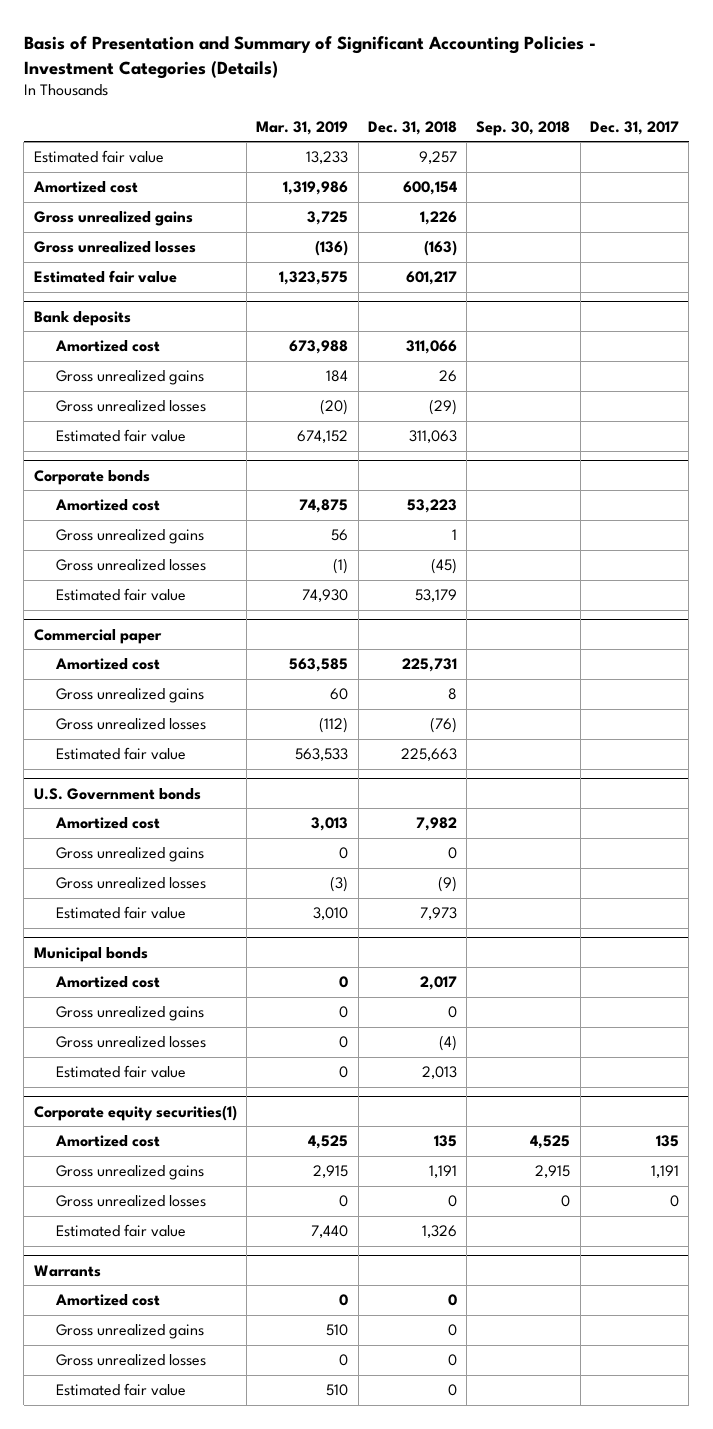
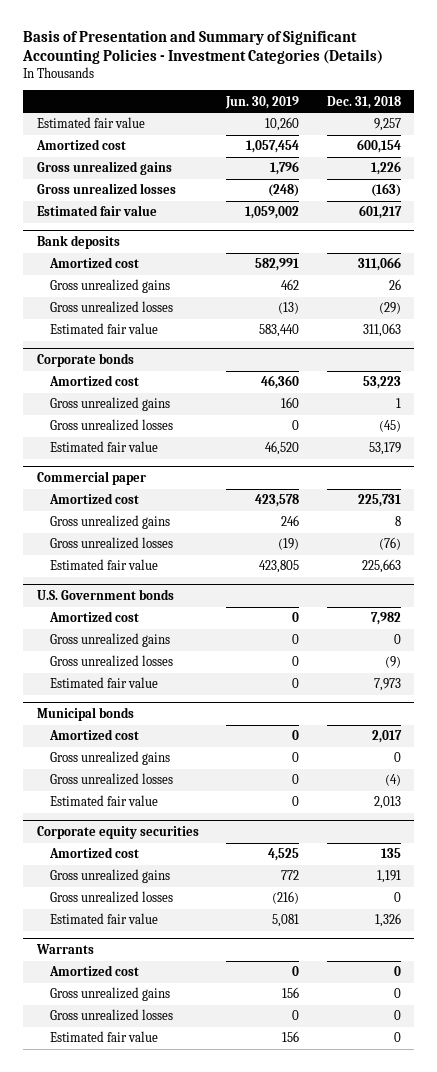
[256,120,349,135] Mar. 31, 2019 -> none
[476,120,571,136] Sep. 30, 2018 -> none
[590,120,680,135] Dec. 31, 2017 -> none
none -> [225,95,300,109] Jun. 30, 2019
[33,1104,237,1121] Corporate equity securities(1) -> [36,825,199,839] Corporate equity securities

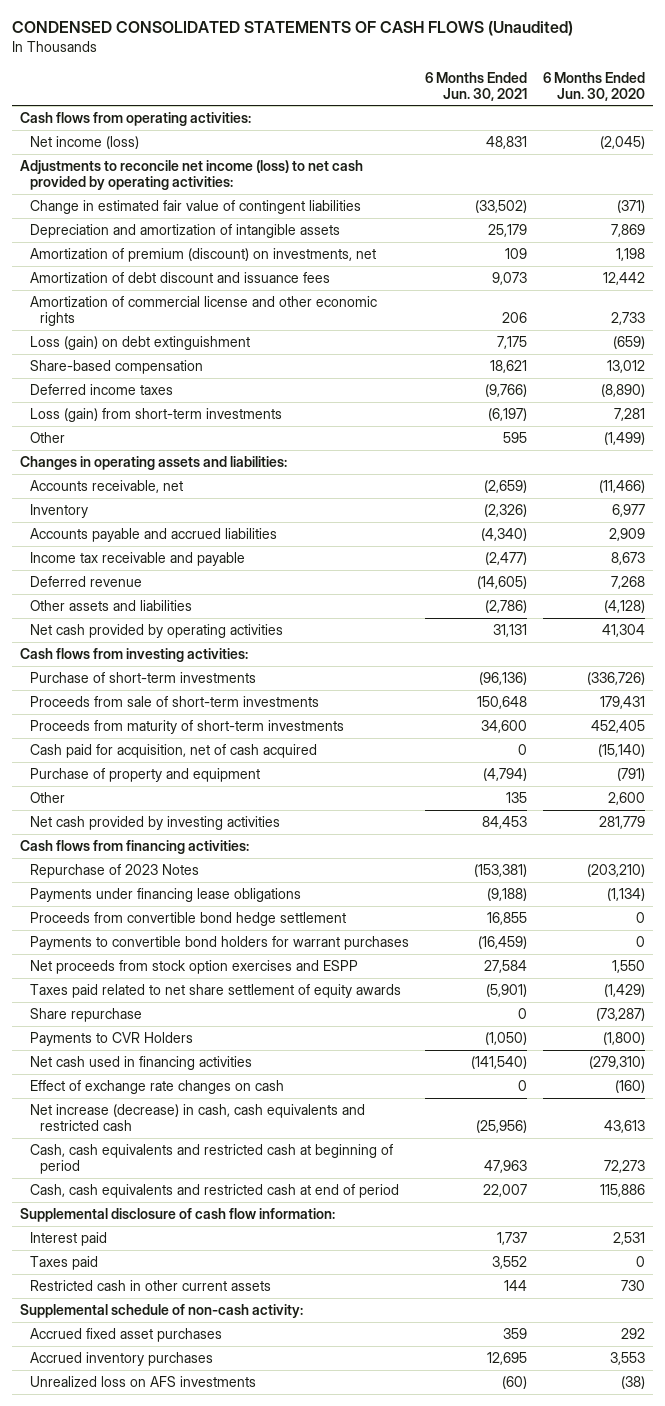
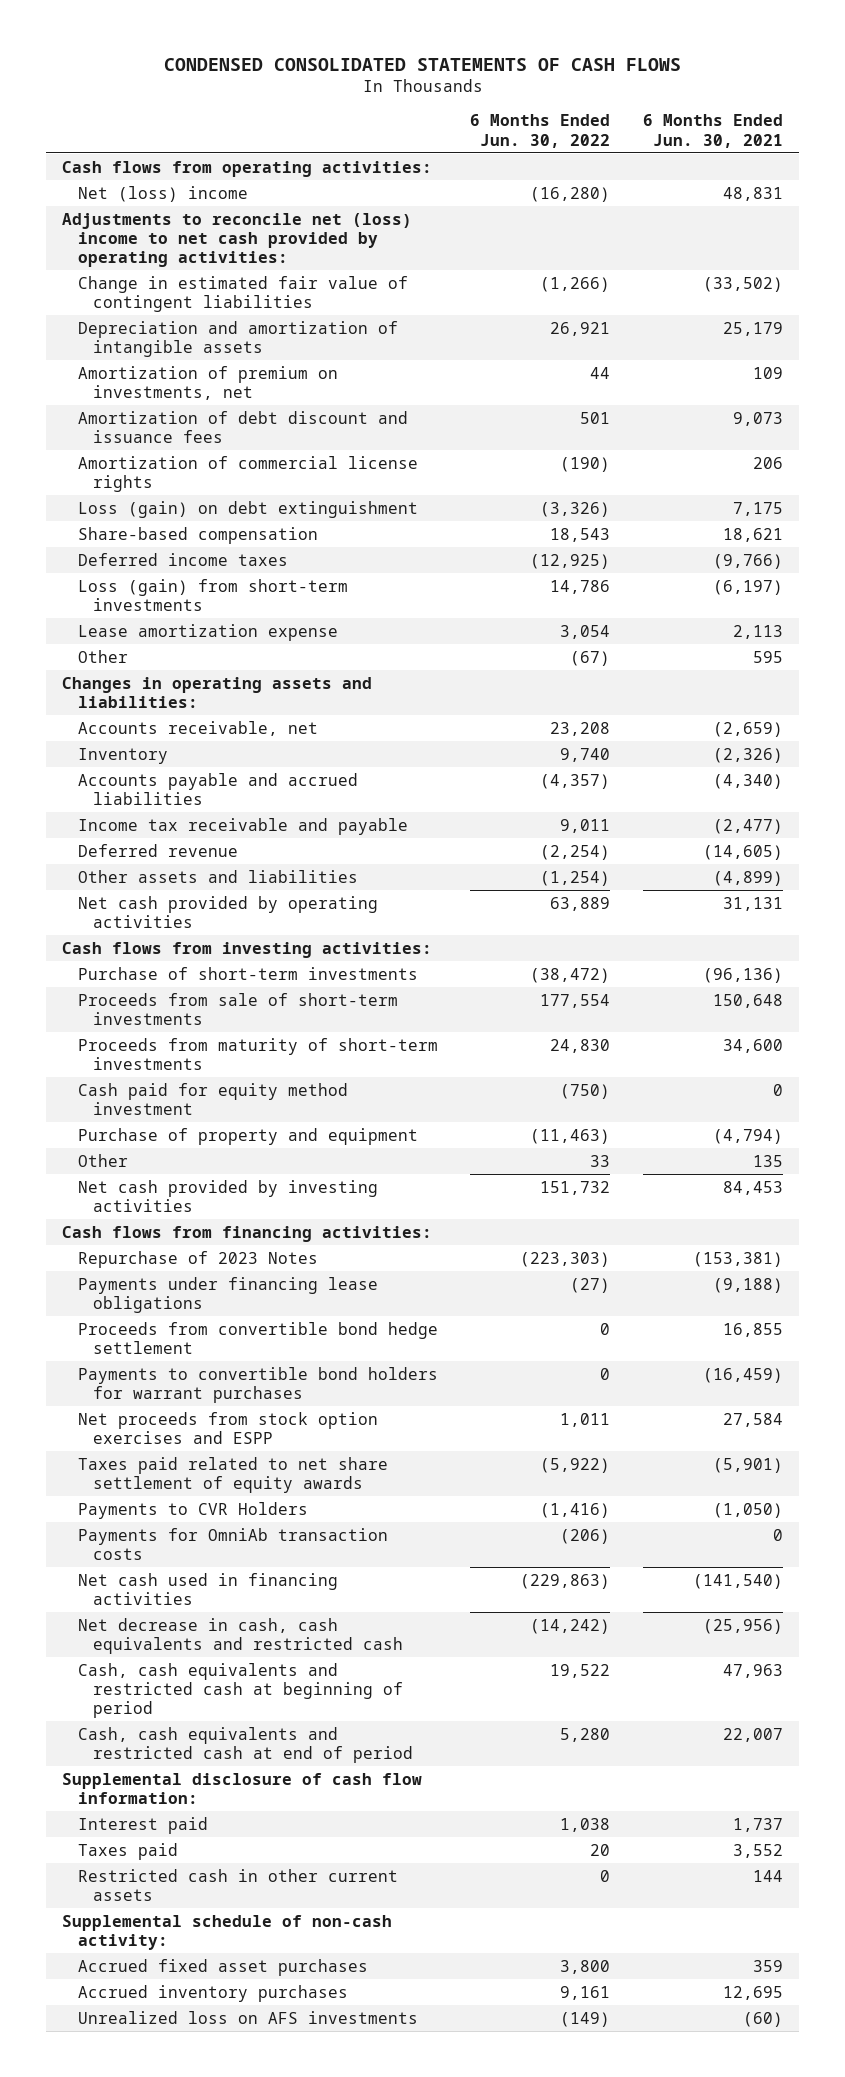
[11,21,573,37] CONDENSED CONSOLIDATED STATEMENTS OF CASH FLOWS (Unaudited) -> [163,57,681,71] CONDENSED CONSOLIDATED STATEMENTS OF CASH FLOWS
[542,71,645,101] 6 Months Ended Jun. 30, 2020 -> none
none -> [470,114,611,148] 6 Months Ended Jun. 30, 2022
[29,135,139,149] Net income (loss) -> [77,185,248,202] Net (loss) income
[19,159,363,190] Adjustments to reconcile net income (loss) to net cash provided by operating activities: -> [62,212,413,268] Adjustments to reconcile net (loss) income to net cash provided by operating activities:
[29,247,376,262] Amortization of premium (discount) on investments, net -> [77,365,338,400] Amortization of premium on investments, net
[29,295,377,326] Amortization of commercial license and other economic rights -> [77,455,418,492] Amortization of commercial license rights
none -> [77,623,338,641] Lease amortization expense
[484,599,527,613] (2,786) -> [712,870,783,886] (4,899)
[29,743,317,758] Cash paid for acquisition, net of cash acquired -> none
none -> [77,1082,348,1115] Cash paid for equity method investment
[29,1007,142,1022] Share repurchase -> none
none -> [77,1527,388,1560] Payments for OmniAb transaction costs
[29,1079,284,1094] Effect of exchange rate changes on cash -> none
[29,1103,365,1131] Net increase (decrease) in cash, cash equivalents and restricted cash -> [77,1617,403,1654] Net decrease in cash, cash equivalents and restricted cash

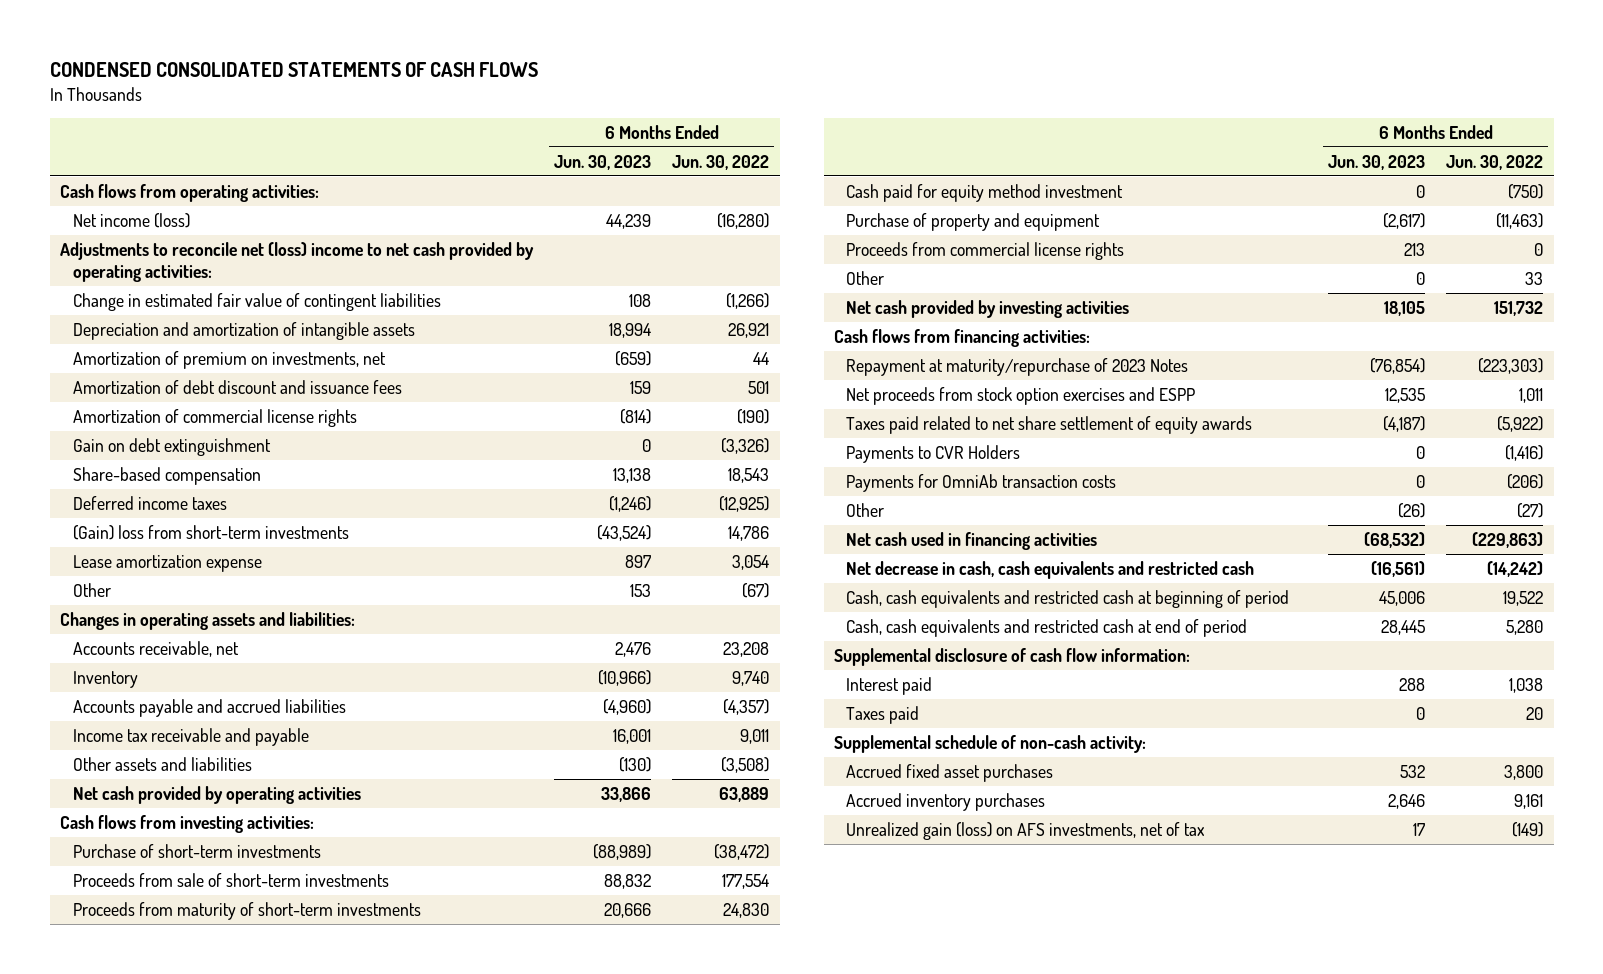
[642,114,783,148] 6 Months Ended Jun. 30, 2021 -> none
none -> [554,154,652,170] Jun. 30, 2023
[77,185,248,202] Net (loss) income -> [72,212,190,228] Net income (loss)
[77,500,418,518] Loss (gain) on debt extinguishment -> [72,437,271,456] Gain on debt extinguishment
[77,578,348,611] Loss (gain) from short-term investments -> [72,524,349,540] (Gain) loss from short-term investments
[77,843,238,857] Deferred revenue -> none
[540,870,611,886] (1,254) -> [721,756,770,773] (3,508)
none -> [846,241,1125,260] Proceeds from commercial license rights
[77,1276,378,1313] Payments under financing lease obligations -> none
[77,1321,438,1354] Proceeds from convertible bond hedge settlement -> none
[77,1366,438,1403] Payments to convertible bond holders for warrant purchases -> none
[77,1250,318,1268] Repurchase of 2023 Notes -> [846,357,1189,376] Repayment at maturity/repurchase of 2023 Notes
none -> [846,502,885,517] Other
[77,1868,398,1901] Restricted cash in other current assets -> none
[77,2010,418,2024] Unrealized loss on AFS investments -> [846,821,1206,840] Unrealized gain (loss) on AFS investments, net of tax

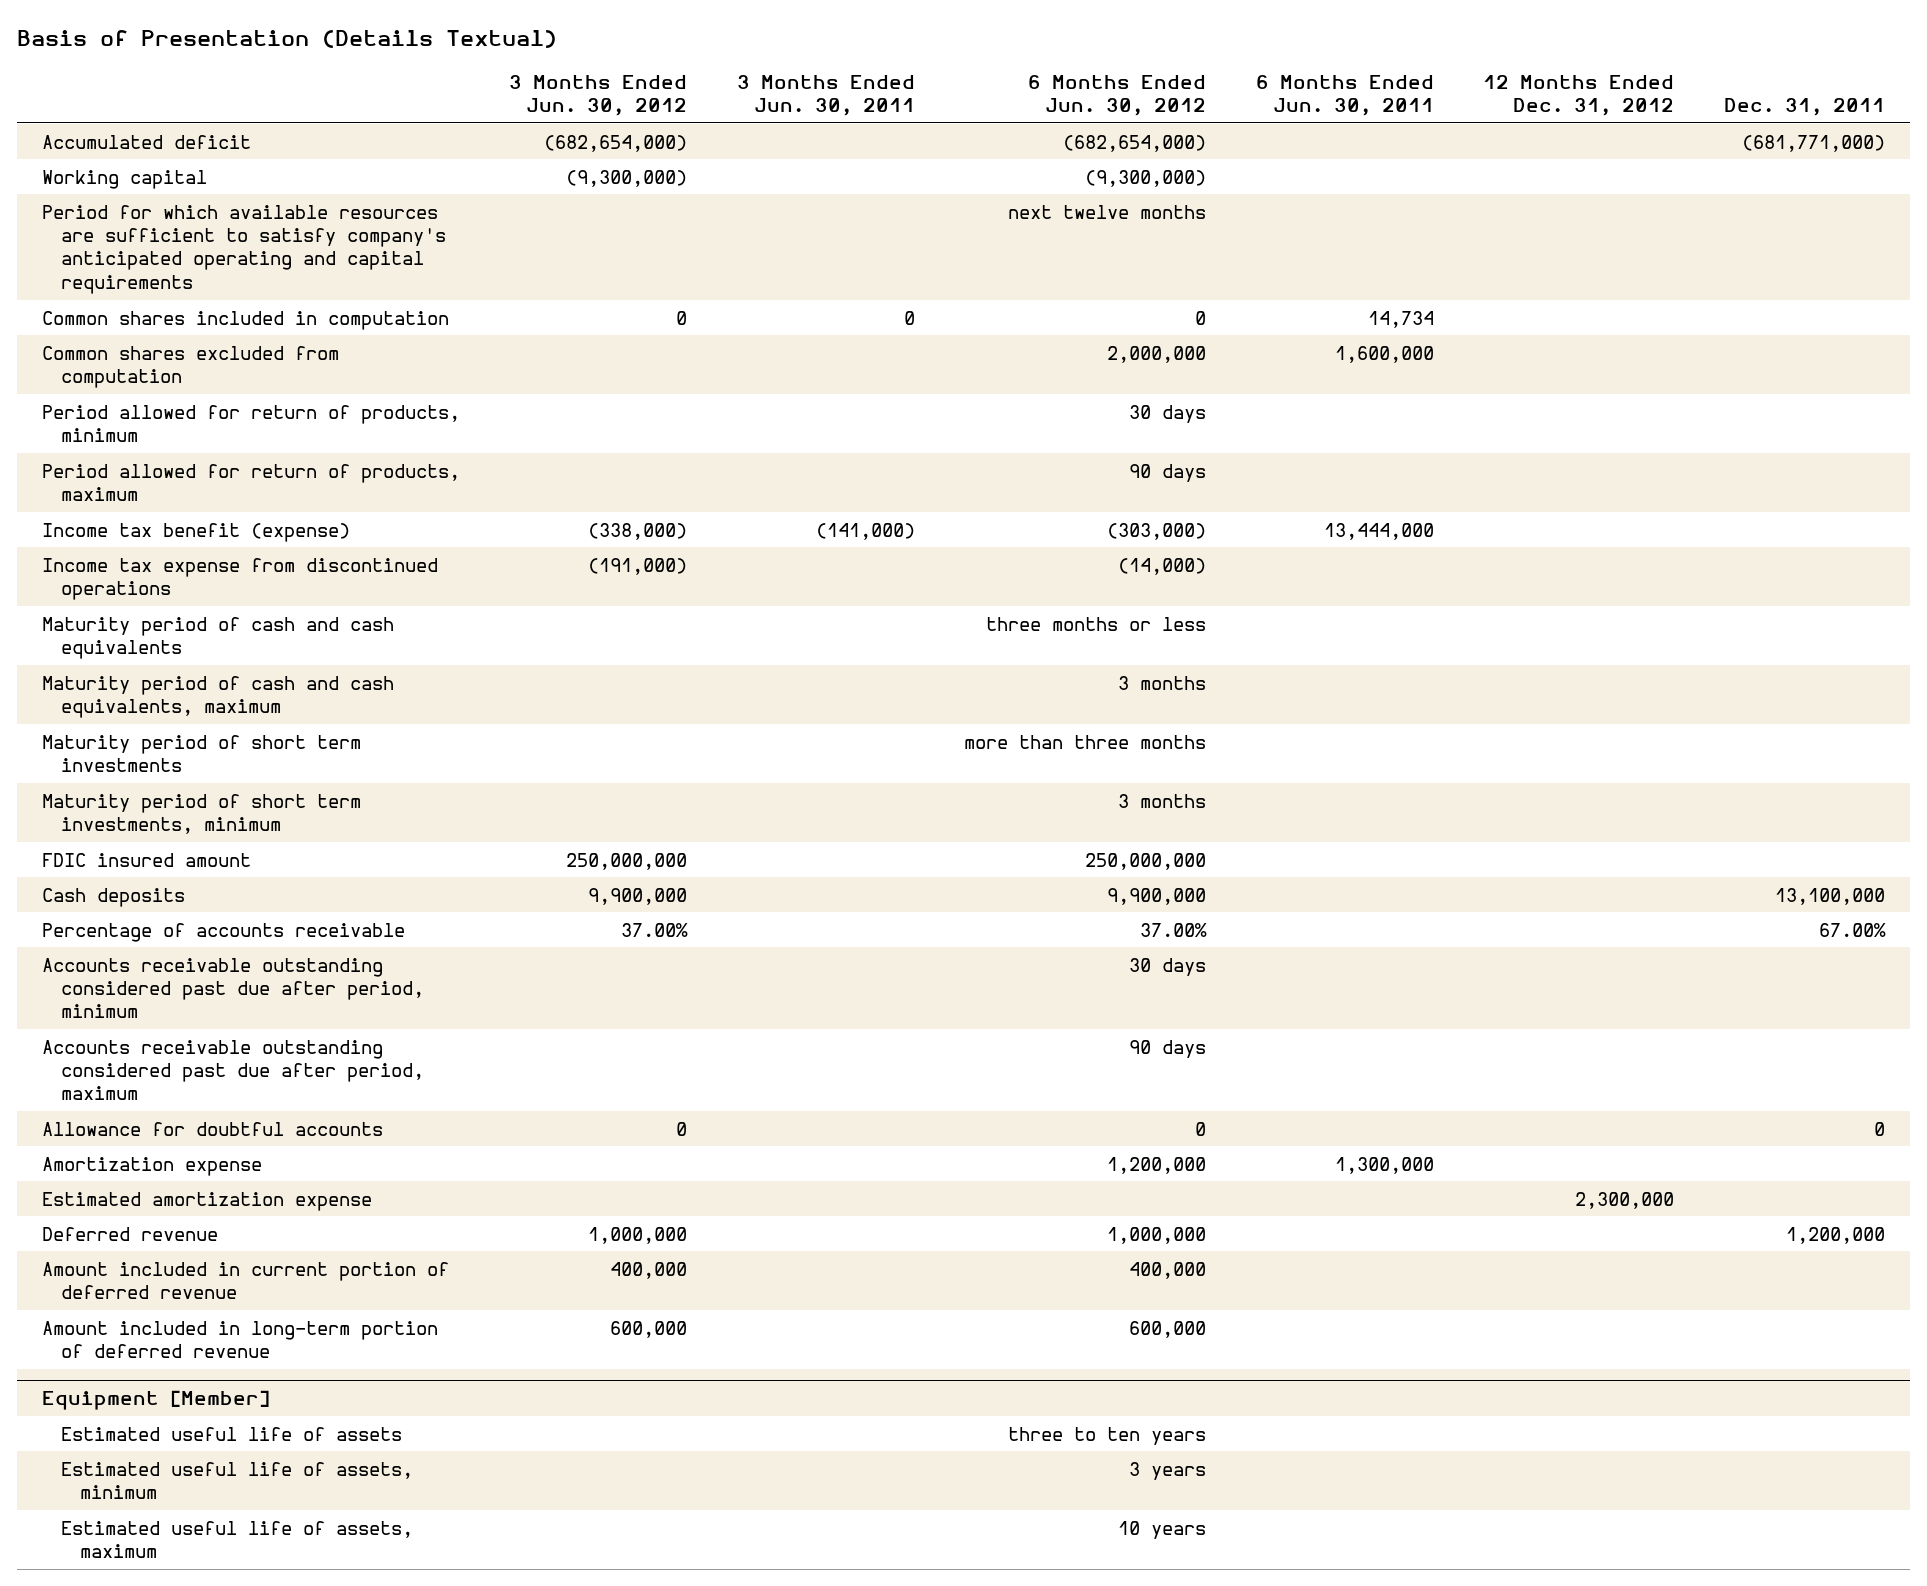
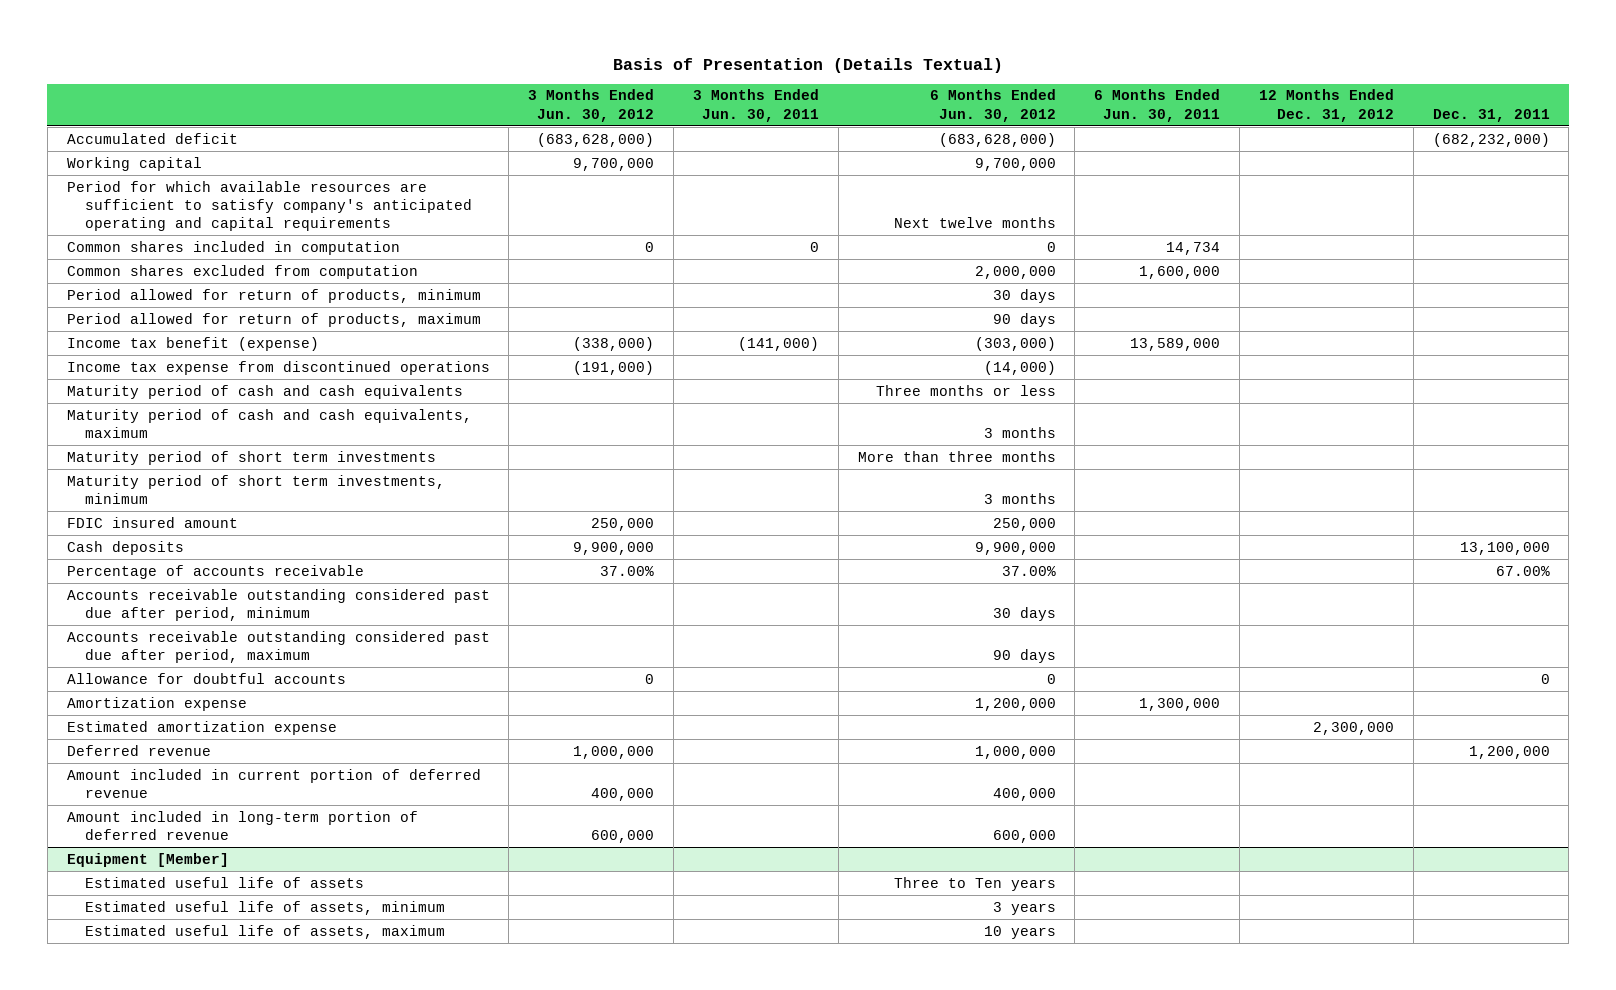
[544,134,688,152] (682,654,000) -> [537,132,655,147] (683,628,000)
[1063,134,1207,152] (682,654,000) -> [938,132,1056,147] (683,628,000)
[1741,134,1885,152] (681,771,000) -> [1432,132,1550,147] (682,232,000)
[566,169,688,187] (9,300,000) -> [573,157,655,171] 9,700,000
[1085,169,1207,187] (9,300,000) -> [974,157,1056,171] 9,700,000
[1008,204,1207,219] next twelve months -> [893,217,1056,229] Next twelve months
[1323,522,1434,540] 13,444,000 -> [1130,337,1221,351] 13,589,000
[986,616,1207,631] three months or less -> [875,384,1056,396] Three months or less
[964,734,1207,749] more than three months -> [857,450,1056,462] More than three months
[566,852,688,870] 250,000,000 -> [591,517,655,531] 250,000
[1085,852,1207,870] 250,000,000 -> [992,517,1056,531] 250,000
[1008,1426,1207,1445] three to ten years -> [893,876,1056,891] Three to Ten years

